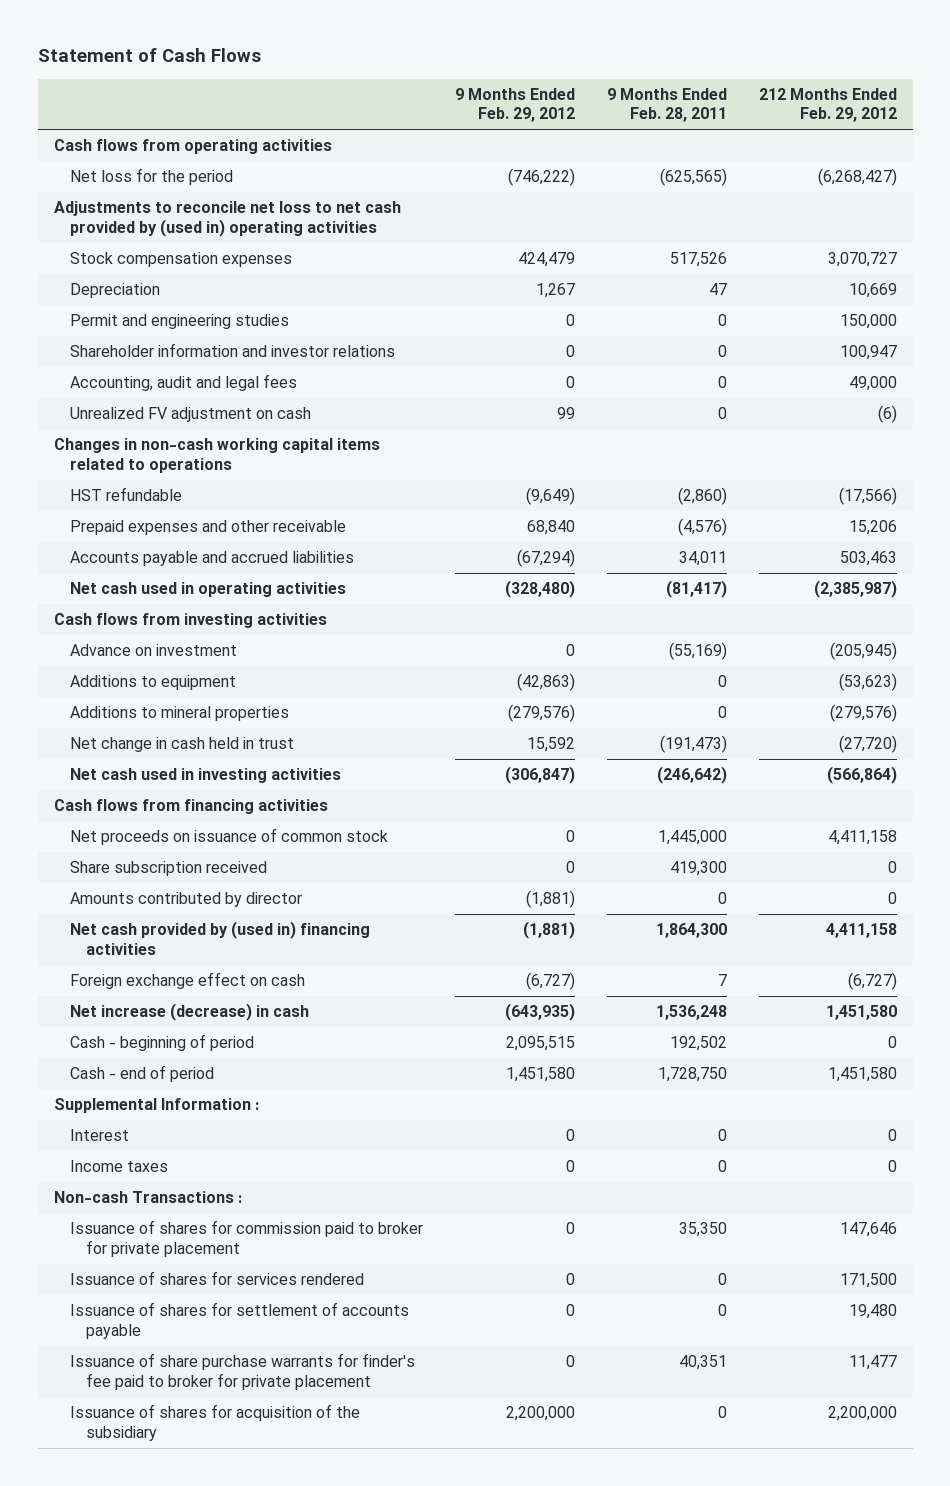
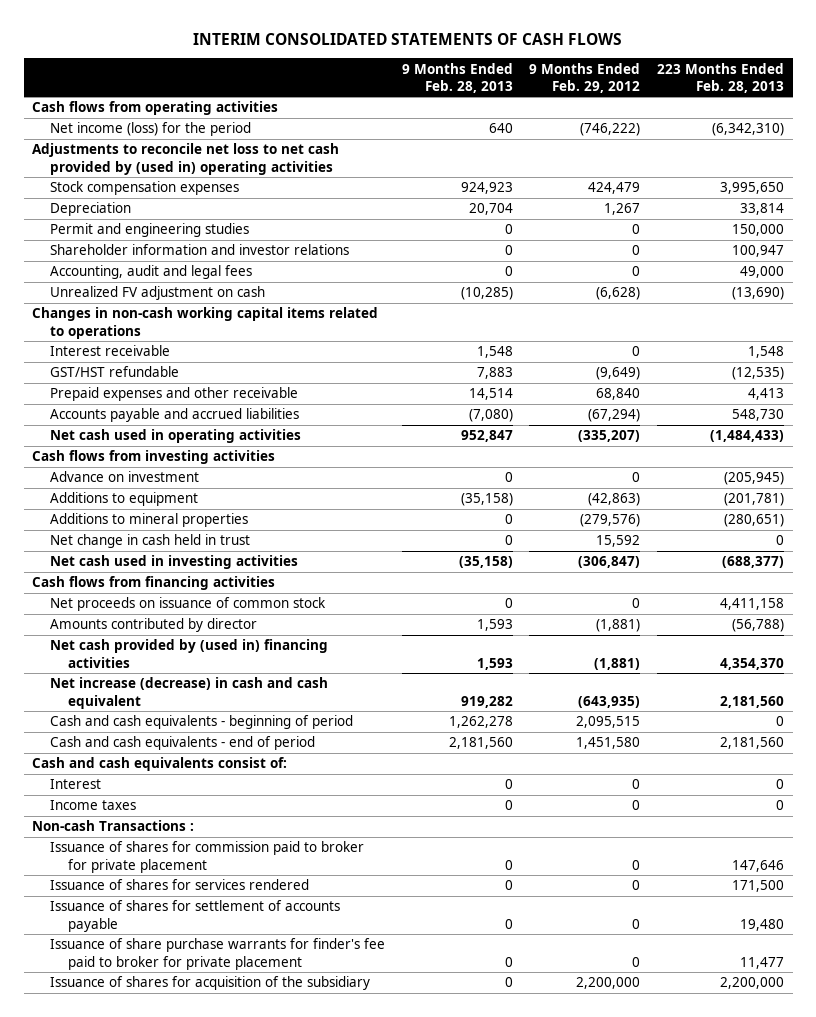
[37,48,261,63] Statement of Cash Flows -> [193,32,623,45] INTERIM CONSOLIDATED STATEMENTS OF CASH FLOWS
[606,87,727,123] 9 Months Ended Feb. 28, 2011 -> none
[758,87,897,123] 212 Months Ended Feb. 29, 2012 -> none
none -> [401,62,513,93] 9 Months Ended Feb. 28, 2013
none -> [657,62,785,93] 223 Months Ended Feb. 28, 2013
[69,168,233,186] Net loss for the period -> [49,122,251,137] Net income (loss) for the period
[556,407,575,420] 99 -> [596,287,641,301] (6,628)
none -> [49,345,170,357] Interest receivable
[69,487,182,502] HST refundable -> [49,366,179,378] GST/HST refundable
[504,580,575,599] (328,480) -> [578,430,641,443] (335,207)
[69,861,267,877] Share subscription received -> none
[69,972,305,990] Foreign exchange effect on cash -> none
[69,1003,309,1022] Net increase (decrease) in cash -> [49,677,328,709] Net increase (decrease) in cash and cash equivalent
[69,1034,254,1052] Cash - beginning of period -> [49,715,353,730] Cash and cash equivalents - beginning of period
[69,1065,214,1083] Cash - end of period -> [49,736,315,751] Cash and cash equivalents - end of period
[53,1098,259,1114] Supplemental Information : -> [31,757,287,772] Cash and cash equivalents consist of:

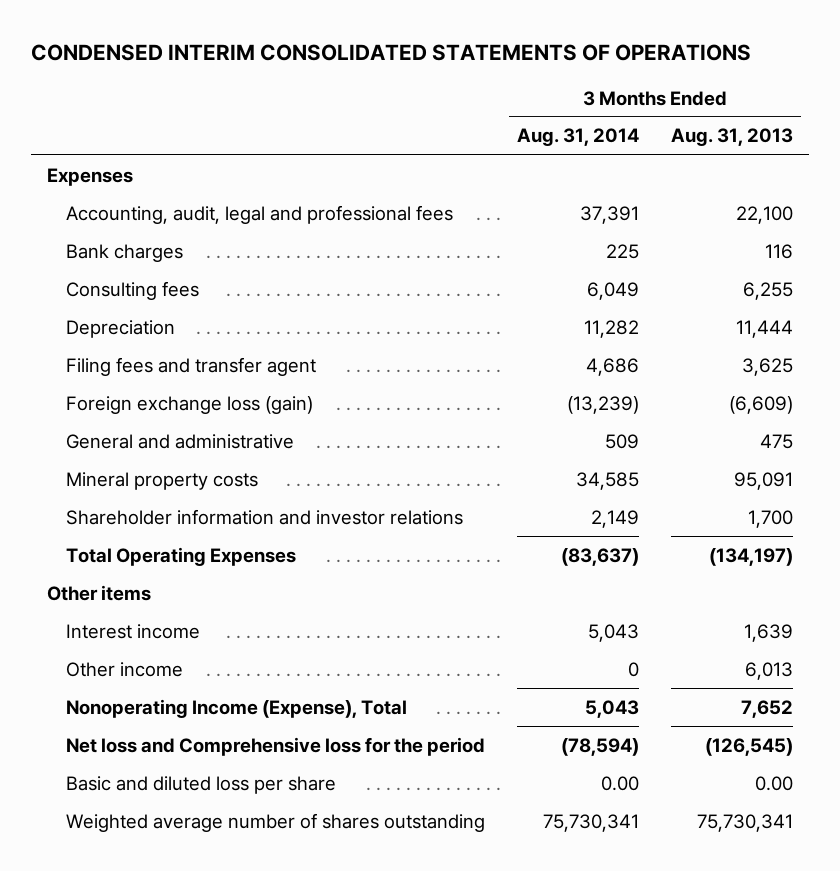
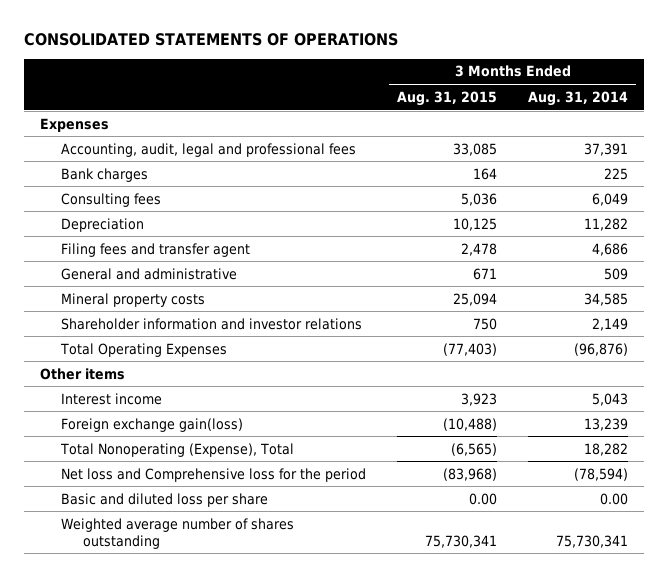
[30,44,751,62] CONDENSED INTERIM CONSOLIDATED STATEMENTS OF OPERATIONS -> [24,33,399,47] CONSOLIDATED STATEMENTS OF OPERATIONS
[671,128,794,147] Aug. 31, 2013 -> none
none -> [397,90,498,106] Aug. 31, 2015
[65,395,313,414] Foreign exchange loss (gain) -> none
[560,547,639,566] (83,637) -> [574,342,629,356] (96,876)
[65,661,183,677] Other income -> none
none -> [61,417,244,432] Foreign exchange gain(loss)
[65,698,407,718] Nonoperating Income (Expense), Total -> [60,442,295,457] Total Nonoperating (Expense), Total
[584,699,639,718] 5,043 -> [584,442,629,456] 18,282

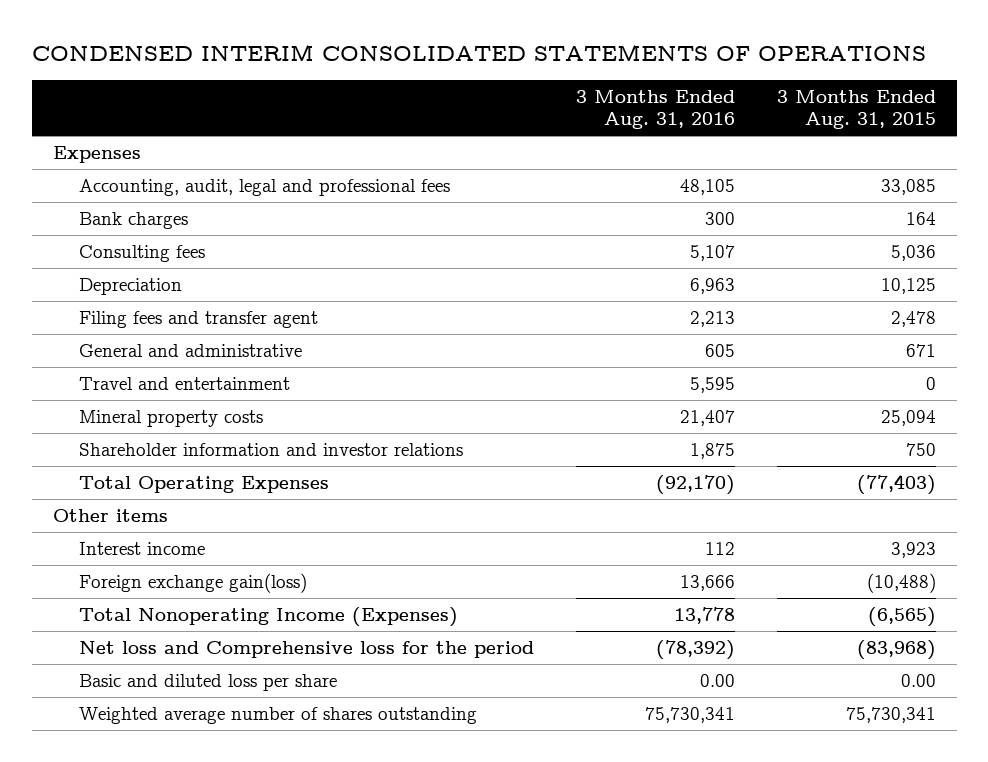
[24,33,399,47] CONSOLIDATED STATEMENTS OF OPERATIONS -> [31,44,926,62] CONDENSED INTERIM CONSOLIDATED STATEMENTS OF OPERATIONS
[528,90,629,106] Aug. 31, 2014 -> none
none -> [575,90,735,130] 3 Months Ended Aug. 31, 2016
none -> [78,376,290,390] Travel and entertainment
[60,442,295,457] Total Nonoperating (Expense), Total -> [78,606,458,627] Total Nonoperating Income (Expenses)

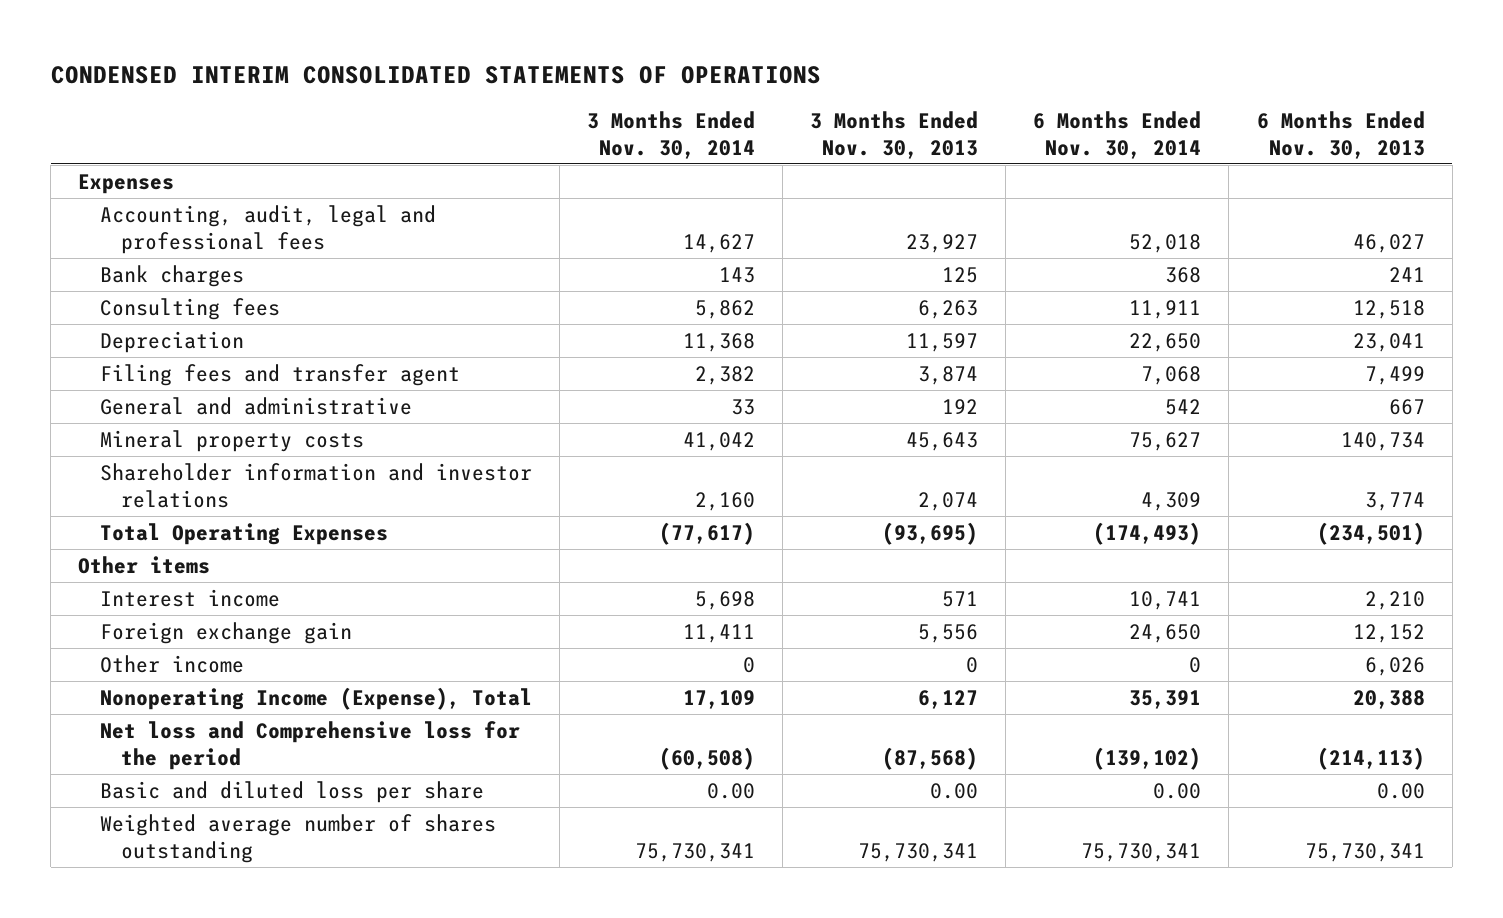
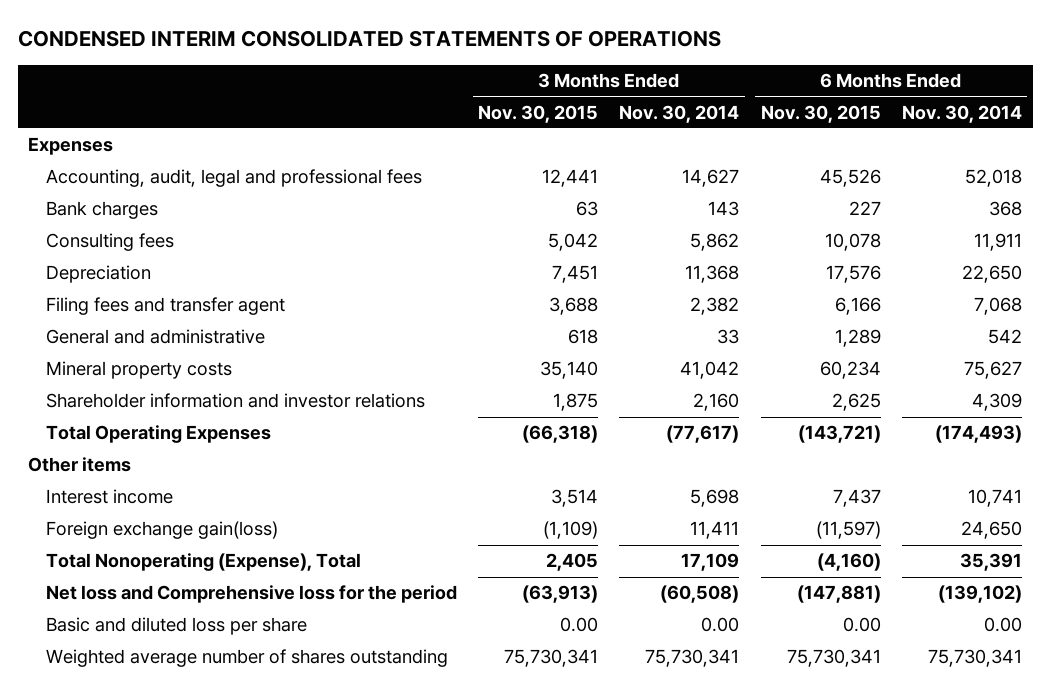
[810,110,979,159] 3 Months Ended Nov. 30, 2013 -> none
[1256,110,1425,159] 6 Months Ended Nov. 30, 2013 -> none
none -> [478,104,599,123] Nov. 30, 2015
none -> [760,104,881,123] Nov. 30, 2015
[99,654,244,673] Other income -> none
[99,621,352,644] Foreign exchange gain -> [45,521,278,540] Foreign exchange gain(loss)
[99,686,532,710] Nonoperating Income (Expense), Total -> [45,553,361,572] Total Nonoperating (Expense), Total

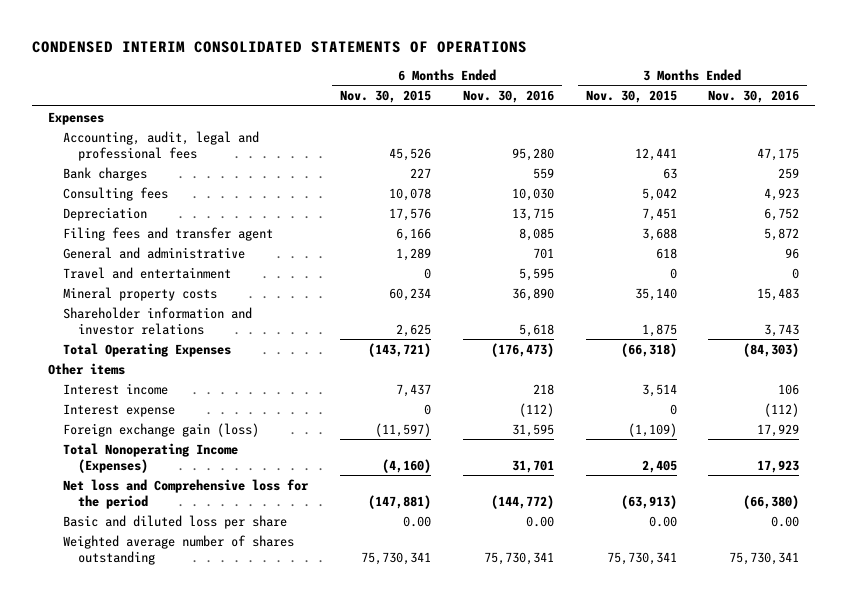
[619,104,740,123] Nov. 30, 2014 -> none
[902,104,1023,123] Nov. 30, 2014 -> none
none -> [462,90,554,104] Nov. 30, 2016
none -> [708,90,800,104] Nov. 30, 2016
none -> [63,266,232,279] Travel and entertainment
none -> [63,403,176,417] Interest expense
[45,521,278,540] Foreign exchange gain(loss) -> [63,422,260,437] Foreign exchange gain (loss)
[45,553,361,572] Total Nonoperating (Expense), Total -> [63,442,239,473] Total Nonoperating Income (Expenses)

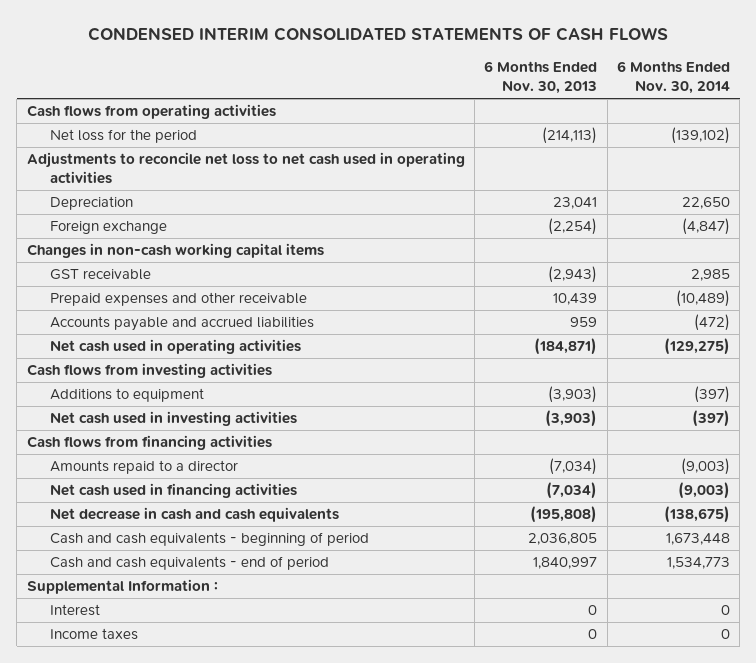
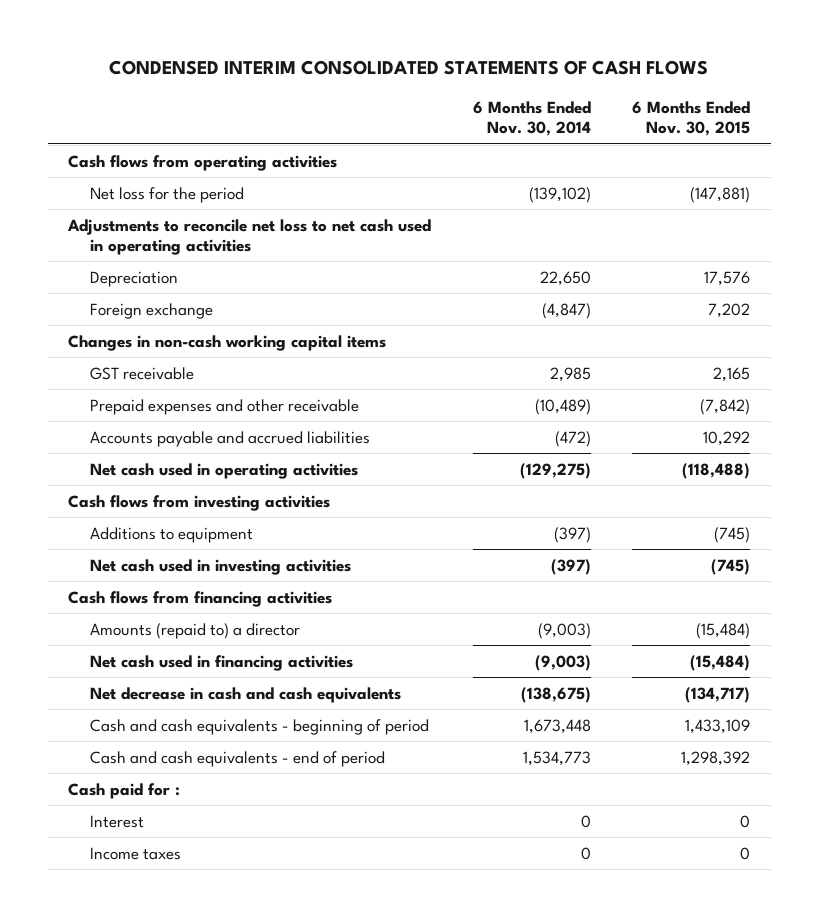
[484,60,598,95] 6 Months Ended Nov. 30, 2013 -> none
none -> [632,100,751,137] 6 Months Ended Nov. 30, 2015
[50,459,239,474] Amounts repaid to a director -> [89,622,300,639] Amounts (repaid to) a director
[26,578,218,594] Supplemental Information : -> none
none -> [68,782,181,799] Cash paid for :

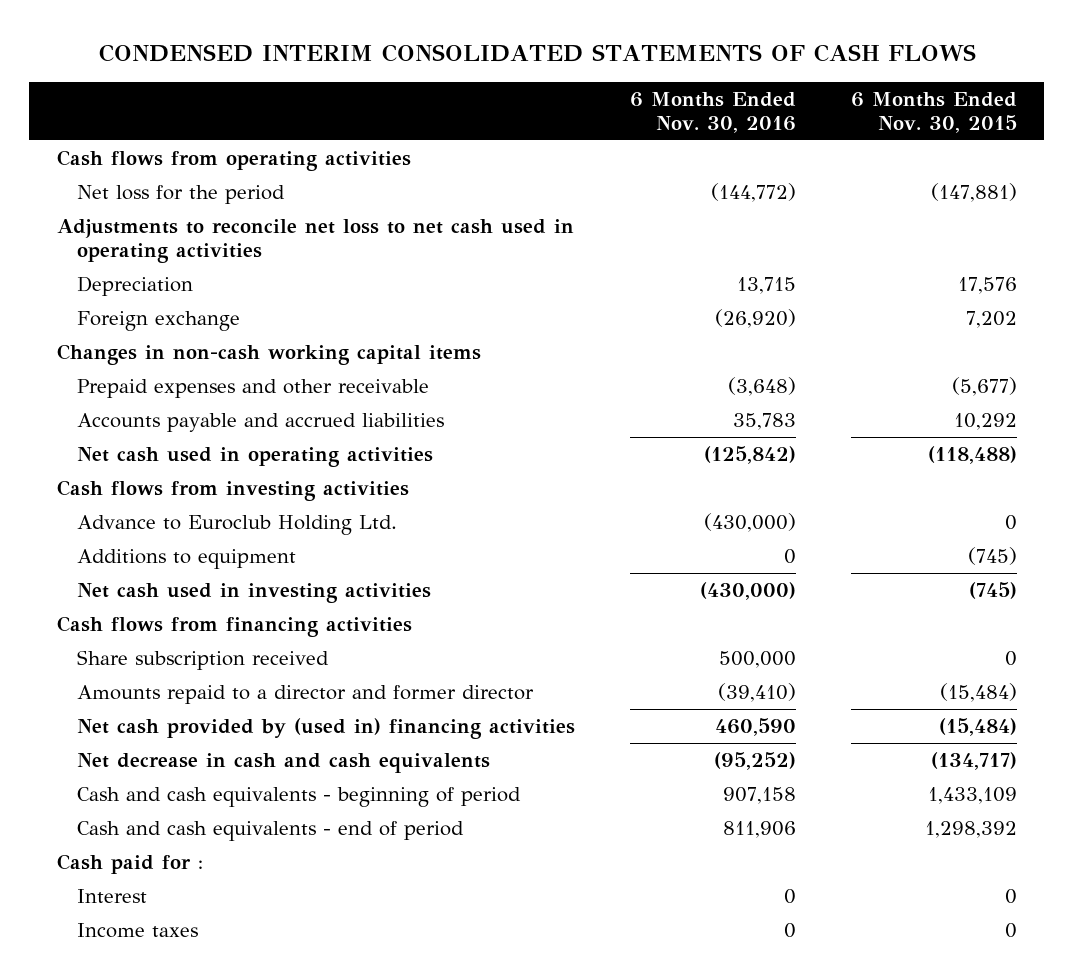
[472,100,591,137] 6 Months Ended Nov. 30, 2014 -> none
none -> [629,92,796,133] 6 Months Ended Nov. 30, 2016
[89,366,194,380] GST receivable -> none
[700,398,751,415] (7,842) -> [951,377,1017,397] (5,677)
none -> [76,515,397,536] Advance to Euroclub Holding Ltd.
none -> [76,650,329,671] Share subscription received
[89,622,300,639] Amounts (repaid to) a director -> [76,685,534,705] Amounts repaid to a director and former director
[89,654,353,671] Net cash used in financing activities -> [76,718,575,740] Net cash provided by (used in) financing activities

